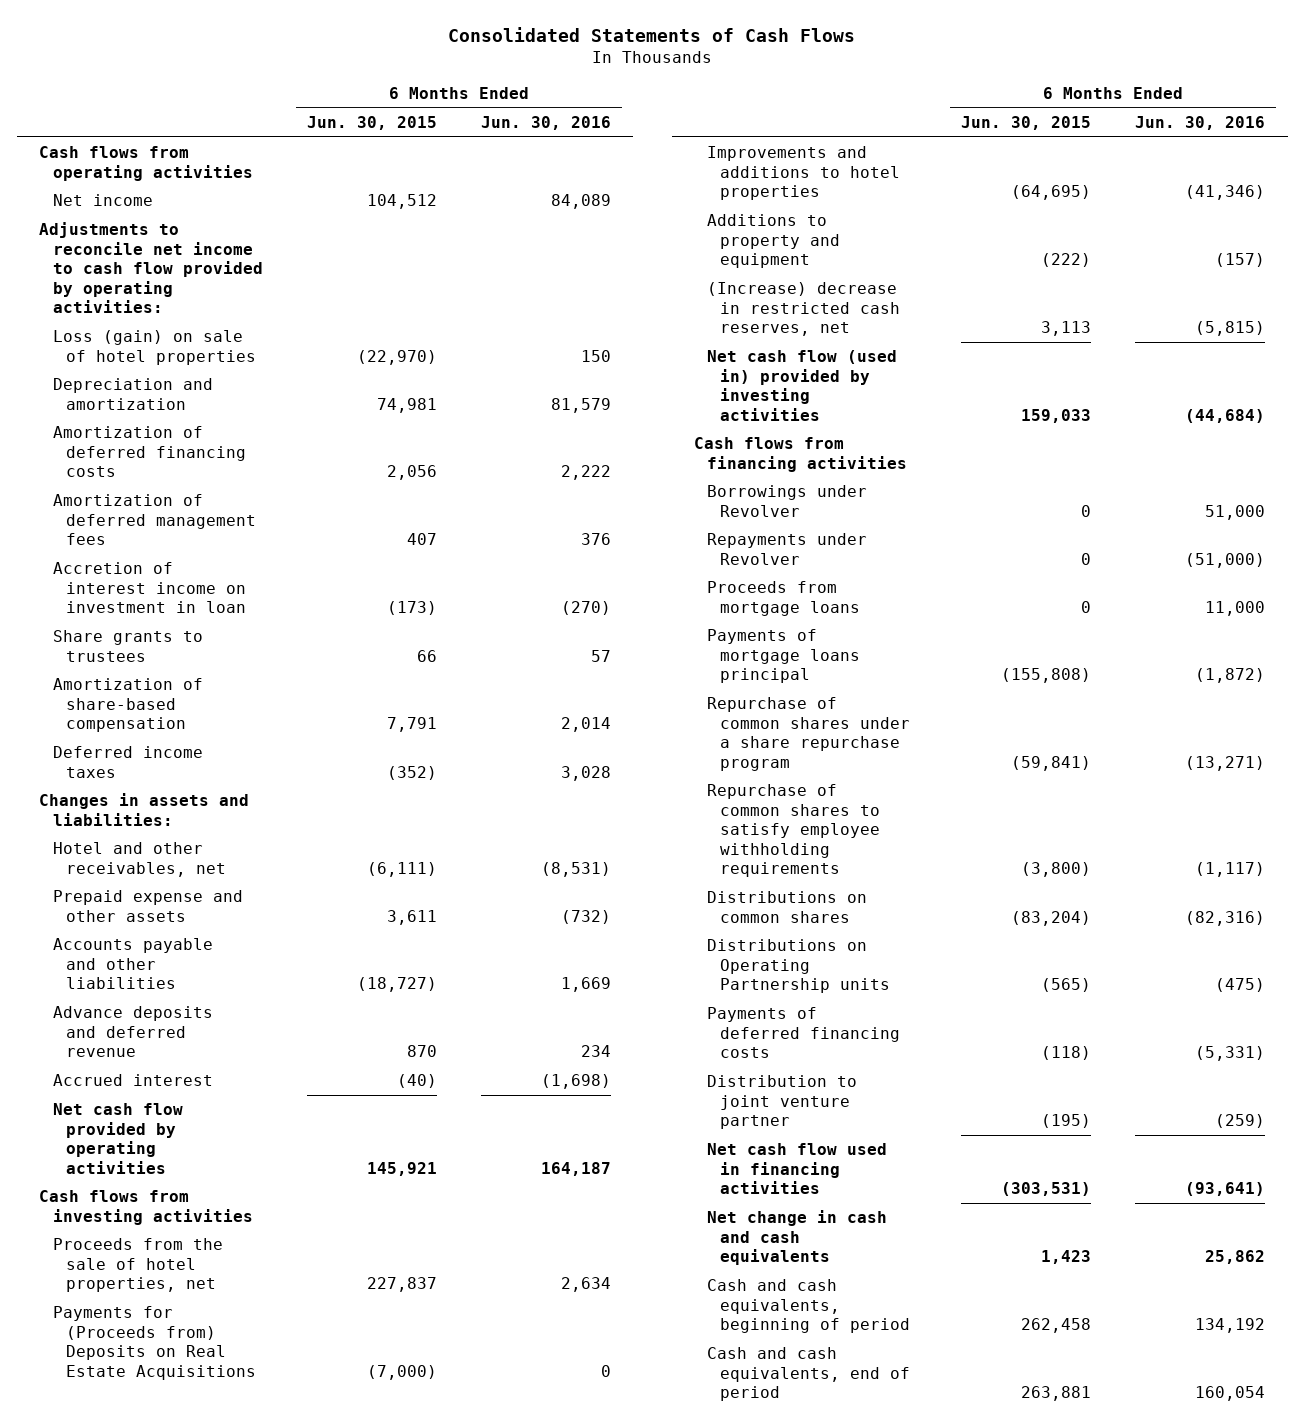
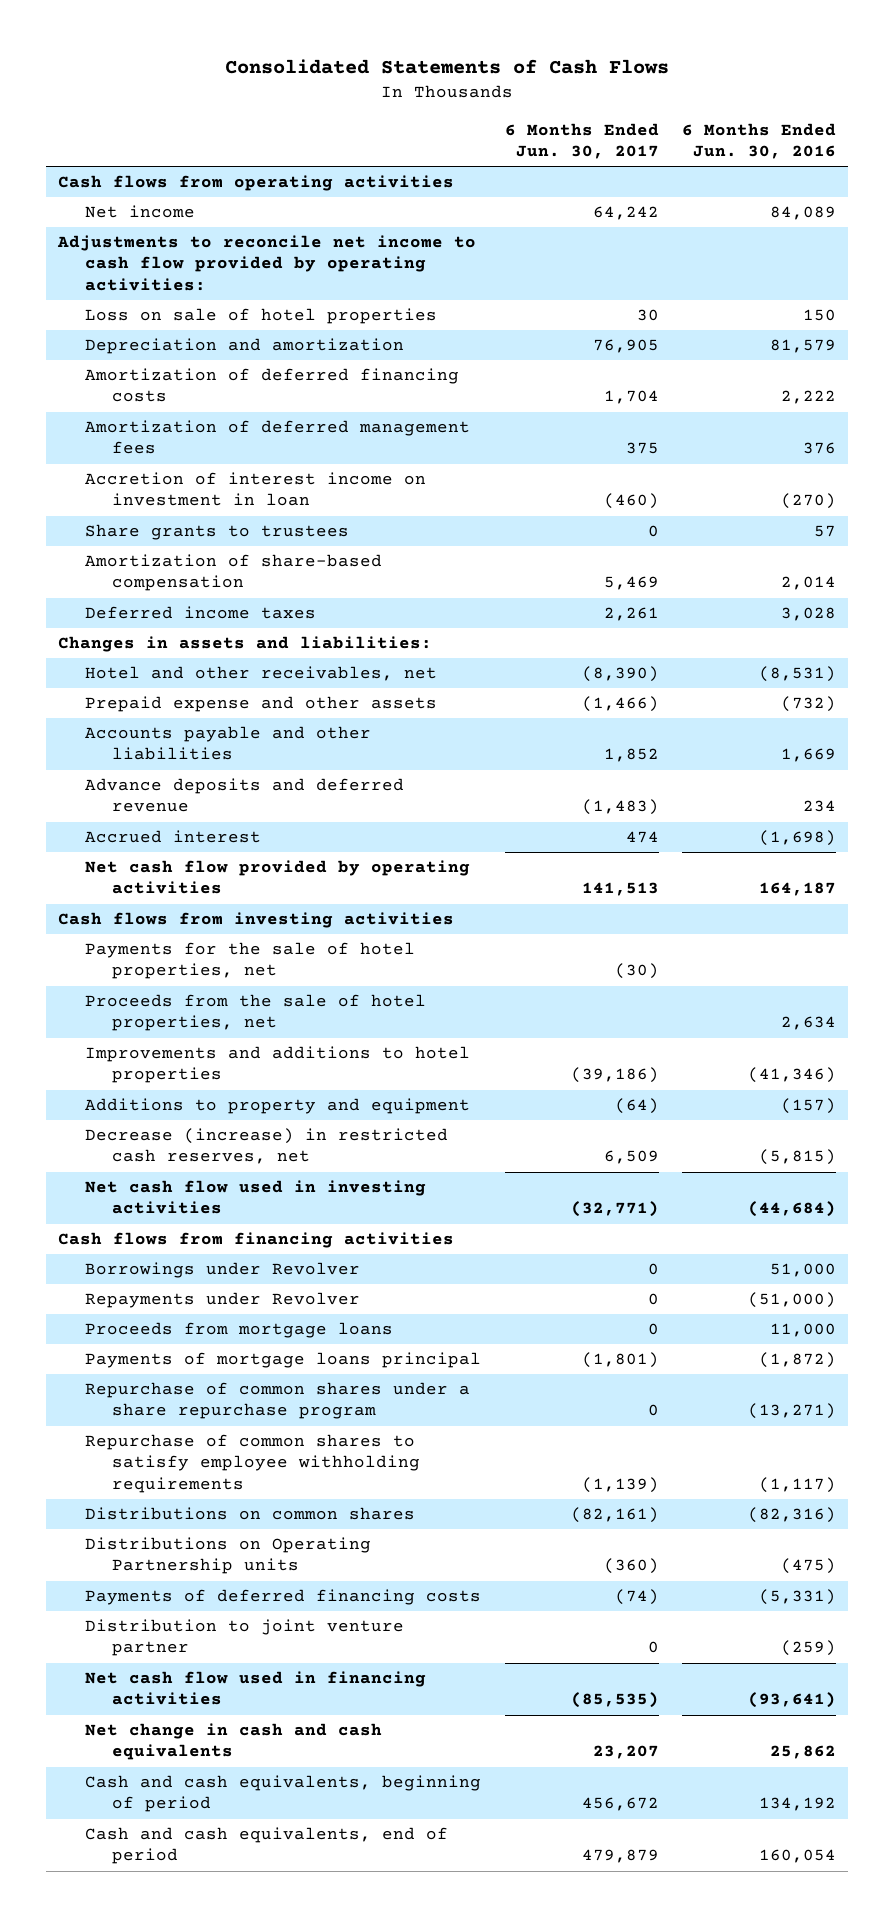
[306,115,437,130] Jun. 30, 2015 -> none
none -> [504,123,659,160] 6 Months Ended Jun. 30, 2017
[52,330,256,365] Loss (gain) on sale of hotel properties -> [84,308,437,325] Loss on sale of hotel properties
none -> [84,942,415,980] Payments for the sale of hotel properties, net
[52,1306,256,1380] Payments for (Proceeds from) Deposits on Real Estate Acquisitions -> none
[707,282,901,337] (Increase) decrease in restricted cash reserves, net -> [84,1128,448,1165] Decrease (increase) in restricted cash reserves, net
[707,350,898,421] Net cash flow (used in) provided by investing activities -> [84,1180,426,1215] Net cash flow used in investing activities

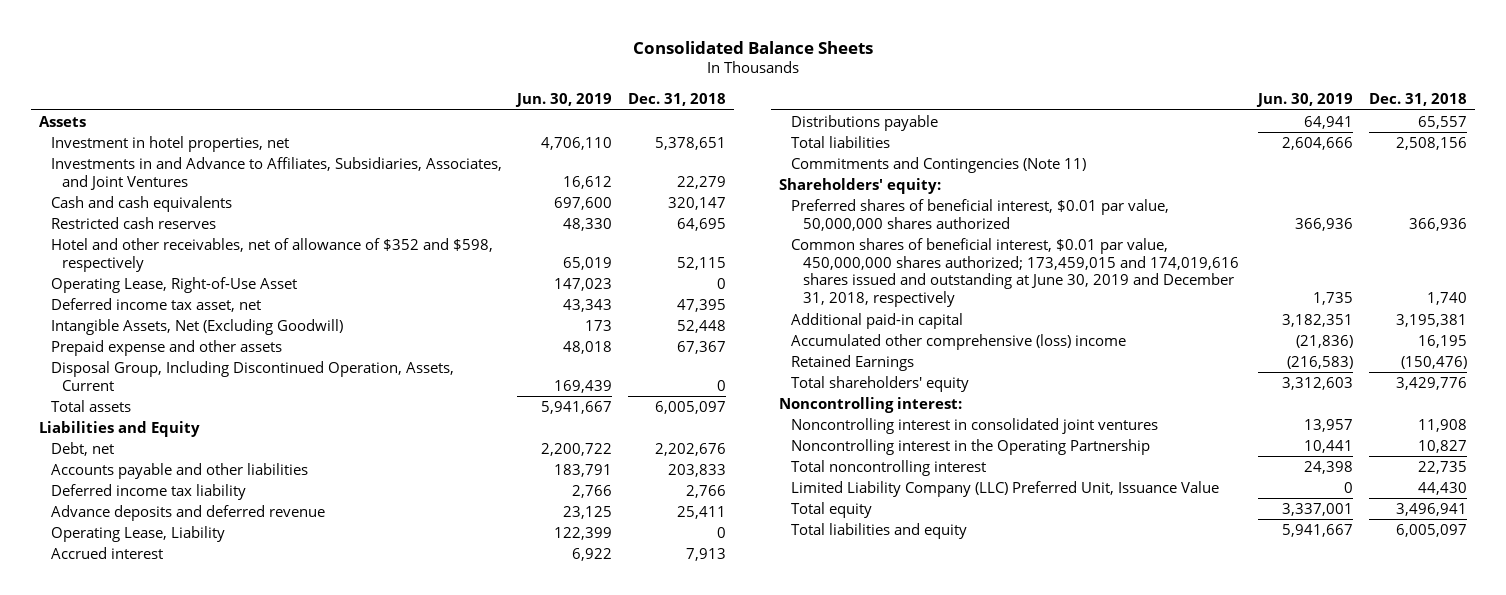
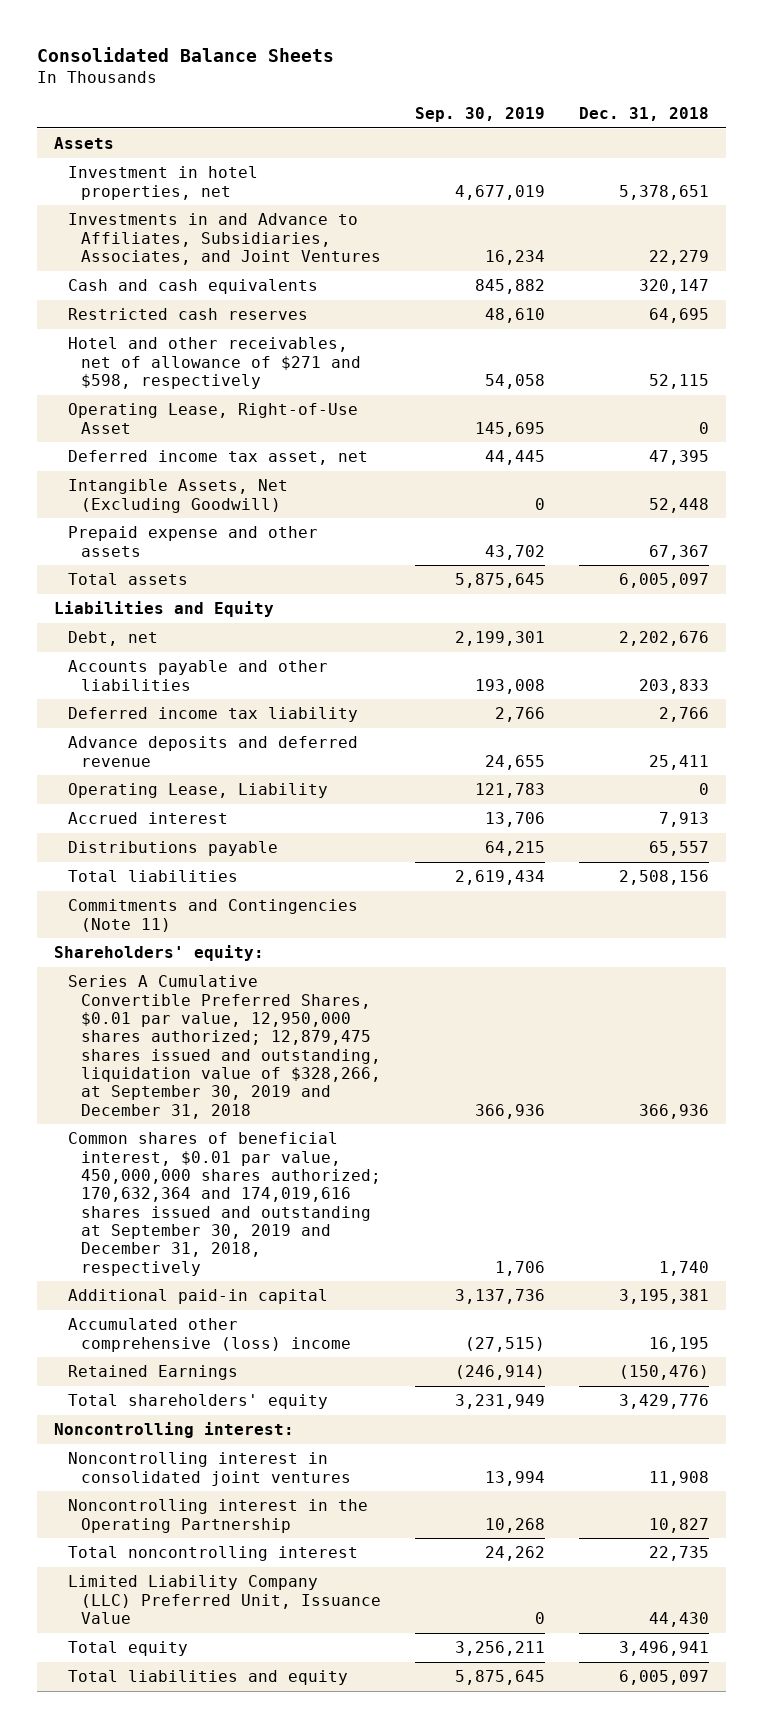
[515,93,613,108] Jun. 30, 2019 -> none
none -> [415,106,546,122] Sep. 30, 2019
[50,237,493,272] Hotel and other receivables, net of allowance of $352 and $598, respectively -> [67,337,362,389] Hotel and other receivables, net of allowance of $271 and $598, respectively
[50,360,454,391] Disposal Group, Including Discontinued Operation, Assets, Current -> none
[791,198,1170,231] Preferred shares of beneficial interest, $0.01 par value, 50,000,000 shares authorized -> [67,975,382,1119] Series A Cumulative Convertible Preferred Shares, $0.01 par value, 12,950,000 shares authorized; 12,879,475 shares issued and outstanding, liquidation value of $328,266, at September 30, 2019 and December 31, 2018
[791,237,1240,308] Common shares of beneficial interest, $0.01 par value, 450,000,000 shares authorized; 173,459,015 and 174,019,616 shares issued and outstanding at June 30, 2019 and December 31, 2018, respectively -> [67,1132,382,1276] Common shares of beneficial interest, $0.01 par value, 450,000,000 shares authorized; 170,632,364 and 174,019,616 shares issued and outstanding at September 30, 2019 and December 31, 2018, respectively

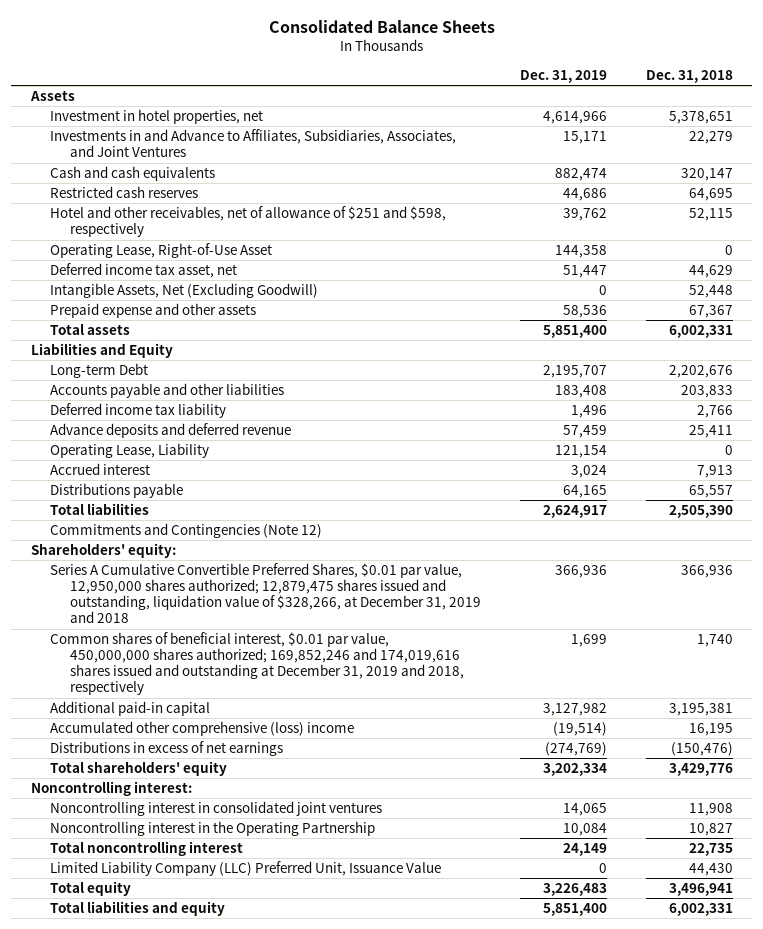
[415,106,546,122] Sep. 30, 2019 -> none
none -> [519,70,607,84] Dec. 31, 2019
[67,337,362,389] Hotel and other receivables, net of allowance of $271 and $598, respectively -> [50,206,447,238] Hotel and other receivables, net of allowance of $251 and $598, respectively
[648,450,709,466] 47,395 -> [688,265,733,279] 44,629
[618,573,709,589] 6,005,097 -> [668,325,733,339] 6,002,331
[67,631,158,647] Debt, net -> [50,363,149,379] Long-term Debt
[618,870,709,886] 2,508,156 -> [668,505,733,519] 2,505,390
[67,899,358,932] Commitments and Contingencies (Note 11) -> [50,523,323,539] Commitments and Contingencies (Note 12)
[67,975,382,1119] Series A Cumulative Convertible Preferred Shares, $0.01 par value, 12,950,000 shares authorized; 12,879,475 shares issued and outstanding, liquidation value of $328,266, at September 30, 2019 and December 31, 2018 -> [50,563,481,624] Series A Cumulative Convertible Preferred Shares, $0.01 par value, 12,950,000 shares authorized; 12,879,475 shares issued and outstanding, liquidation value of $328,266, at December 31, 2019 and 2018
[67,1132,382,1276] Common shares of beneficial interest, $0.01 par value, 450,000,000 shares authorized; 170,632,364 and 174,019,616 shares issued and outstanding at September 30, 2019 and December 31, 2018, respectively -> [50,632,464,696] Common shares of beneficial interest, $0.01 par value, 450,000,000 shares authorized; 169,852,246 and 174,019,616 shares issued and outstanding at December 31, 2019 and 2018, respectively
[67,1365,238,1381] Retained Earnings -> [50,741,284,757] Distributions in excess of net earnings
[618,1670,709,1686] 6,005,097 -> [668,903,733,917] 6,002,331

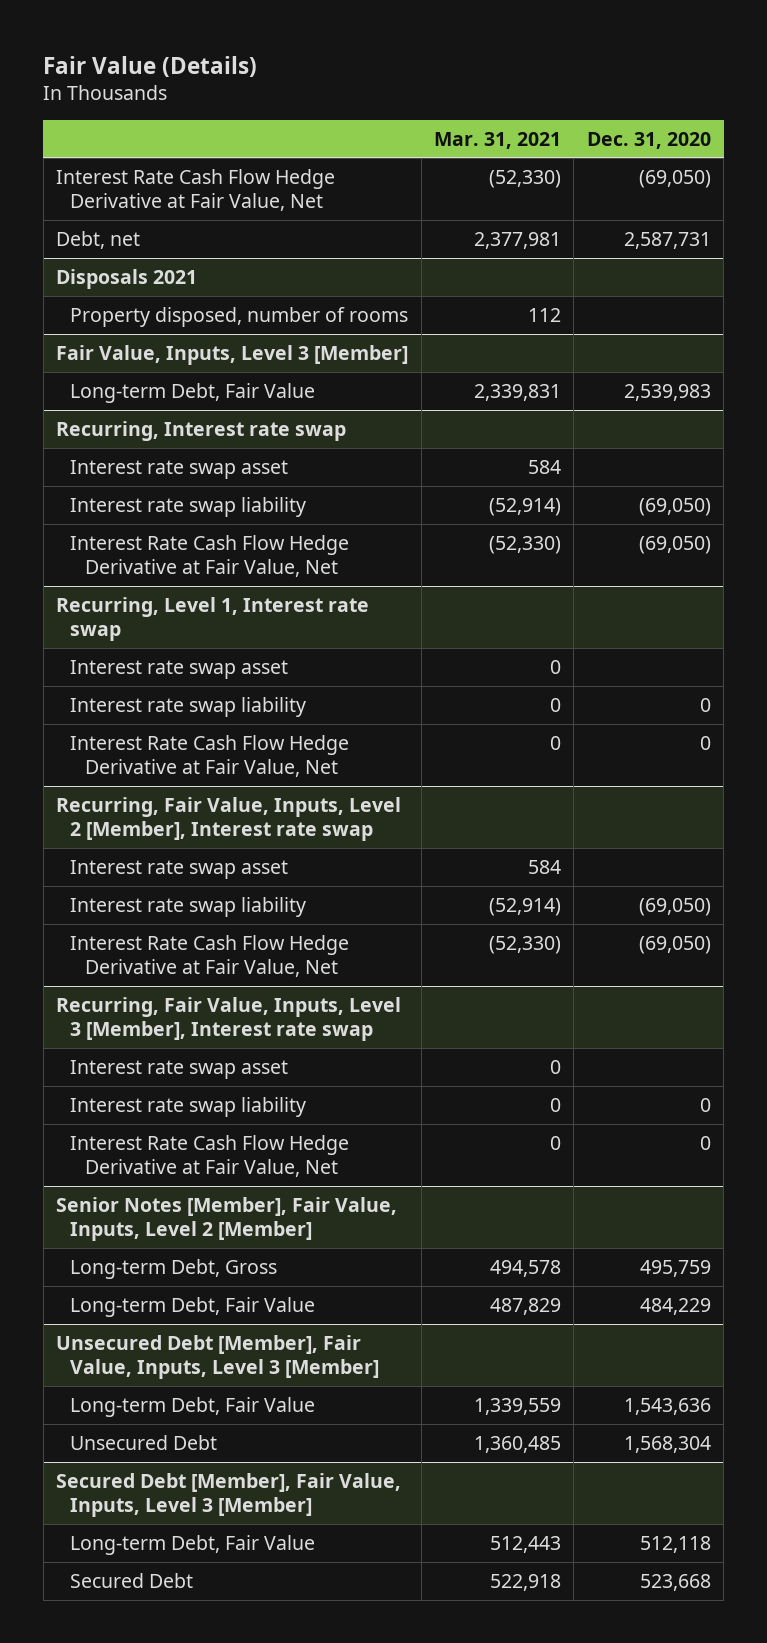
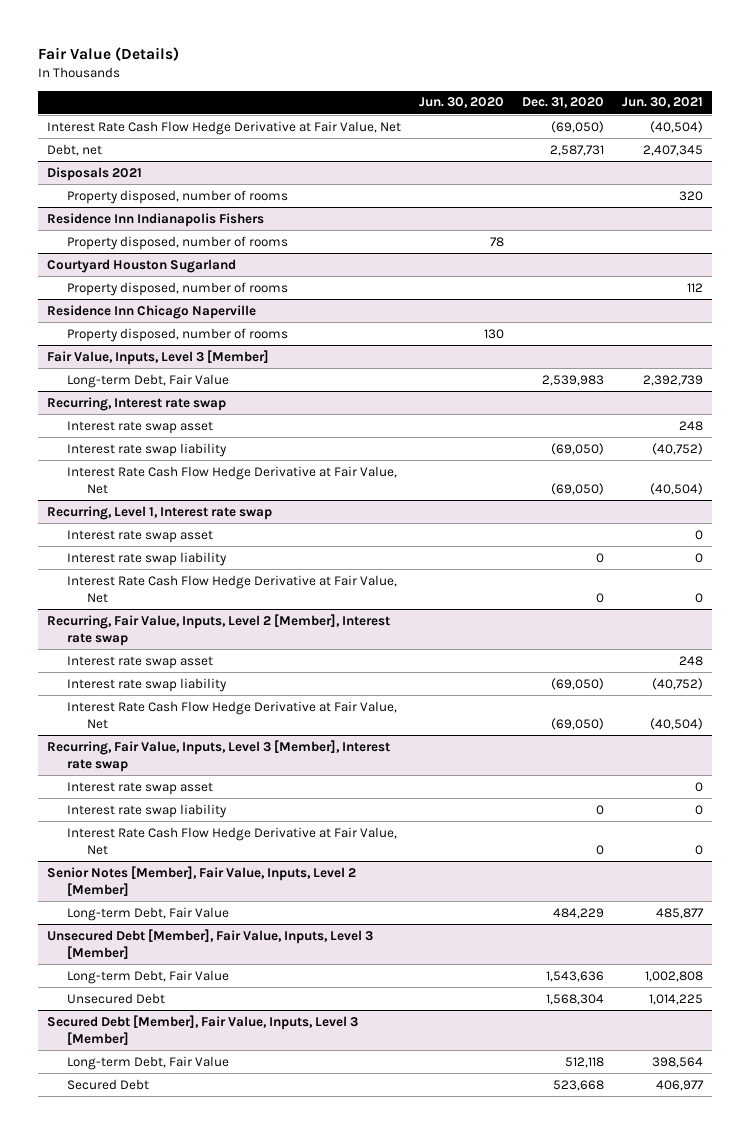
[434,131,562,149] Mar. 31, 2021 -> none
none -> [418,97,504,109] Jun. 30, 2020
none -> [621,97,703,109] Jun. 30, 2021
none -> [46,212,264,227] Residence Inn Indianapolis Fishers
none -> [66,235,288,250] Property disposed, number of rooms
none -> [46,258,236,273] Courtyard Houston Sugarland
none -> [66,281,288,296] Property disposed, number of rooms
none -> [46,304,256,319] Residence Inn Chicago Naperville
none -> [66,327,288,342] Property disposed, number of rooms
[70,1258,278,1279] Long-term Debt, Gross -> none

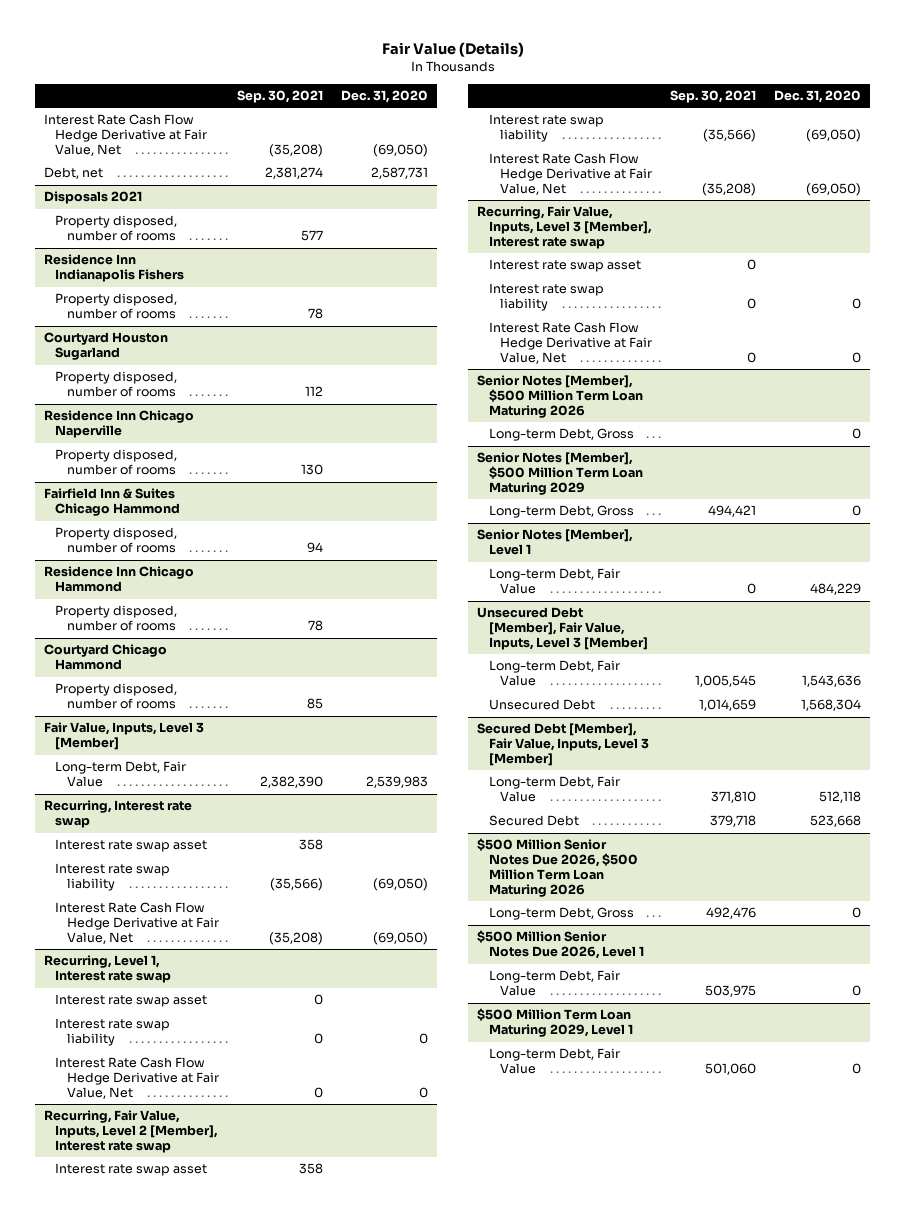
[418,97,504,109] Jun. 30, 2020 -> none
[621,97,703,109] Jun. 30, 2021 -> none
none -> [236,90,323,104] Sep. 30, 2021
none -> [43,488,181,517] Fairfield Inn & Suites Chicago Hammond
none -> [55,527,178,554] Property disposed, number of rooms
none -> [43,566,194,593] Residence Inn Chicago Hammond
none -> [55,605,178,632] Property disposed, number of rooms
none -> [43,644,167,671] Courtyard Chicago Hammond
none -> [55,683,178,710] Property disposed, number of rooms
[46,865,356,896] Senior Notes [Member], Fair Value, Inputs, Level 2 [Member] -> none
none -> [477,375,643,419] Senior Notes [Member], $500 Million Term Loan Maturing 2026
none -> [488,428,634,442] Long-term Debt, Gross
none -> [477,452,643,496] Senior Notes [Member], $500 Million Term Loan Maturing 2029
none -> [488,505,634,519] Long-term Debt, Gross
none -> [477,529,634,556] Senior Notes [Member], Level 1
none -> [477,838,638,898] $500 Million Senior Notes Due 2026, $500 Million Term Loan Maturing 2026
none -> [488,907,634,921] Long-term Debt, Gross
none -> [477,930,644,960] $500 Million Senior Notes Due 2026, Level 1
none -> [488,970,620,997] Long-term Debt, Fair Value
none -> [477,1008,633,1038] $500 Million Term Loan Maturing 2029, Level 1
none -> [488,1048,620,1075] Long-term Debt, Fair Value

